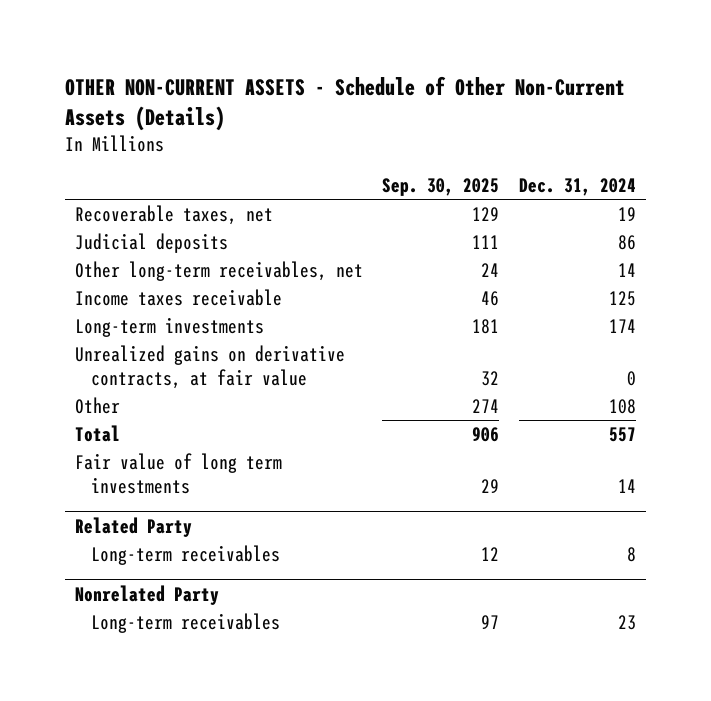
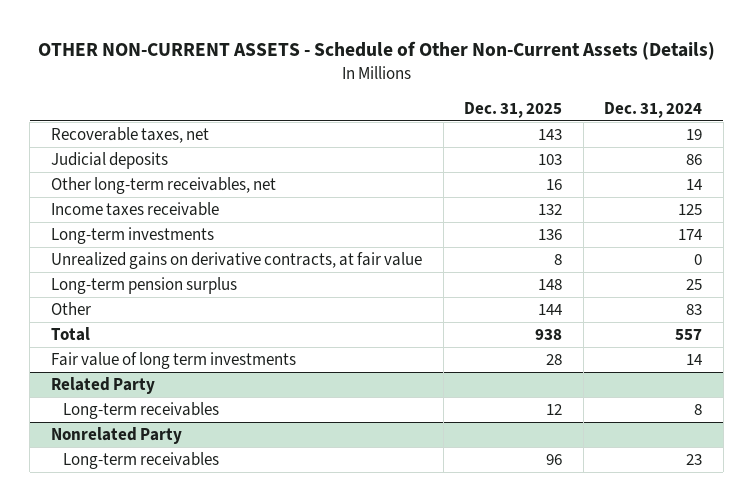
[382,177,500,196] Sep. 30, 2025 -> none
none -> [464,101,563,118] Dec. 31, 2025
none -> [51,277,238,295] Long-term pension surplus
[608,398,636,414] 108 -> [686,304,703,316] 83

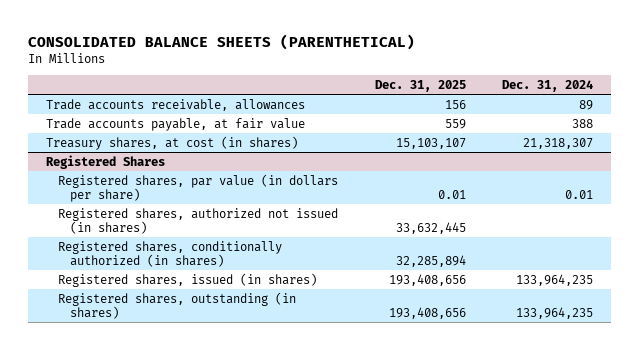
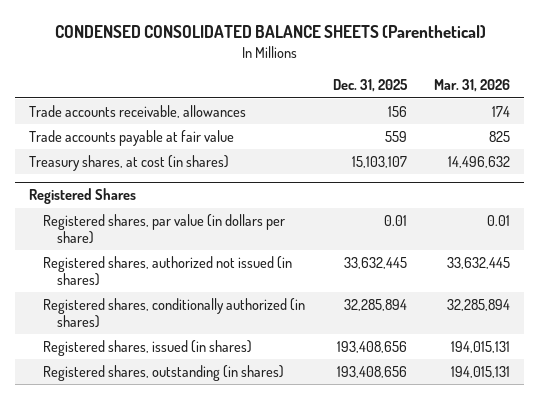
[27,33,415,50] CONSOLIDATED BALANCE SHEETS (PARENTHETICAL) -> [54,24,486,38] CONDENSED CONSOLIDATED BALANCE SHEETS (Parenthetical)
[502,80,594,93] Dec. 31, 2024 -> none
none -> [434,79,511,93] Mar. 31, 2026
[46,117,306,131] Trade accounts payable, at fair value -> [29,130,235,147] Trade accounts payable at fair value

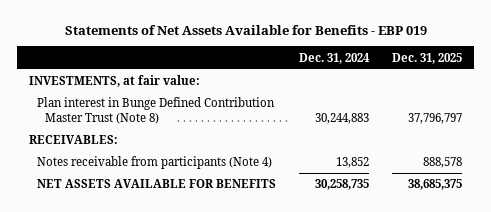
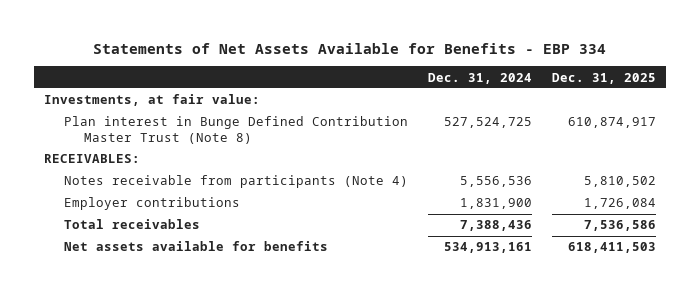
[64,25,427,36] Statements of Net Assets Available for Benefits - EBP 019 -> [92,42,606,54] Statements of Net Assets Available for Benefits - EBP 334
[28,75,200,88] INVESTMENTS, at fair value: -> [43,94,260,107] Investments, at fair value:
[315,112,370,124] 30,244,883 -> [443,117,532,129] 527,524,725
[408,112,463,124] 37,796,797 -> [567,117,656,129] 610,874,917
[336,157,370,169] 13,852 -> [459,176,532,188] 5,556,536
[423,157,463,169] 888,578 -> [583,176,656,188] 5,810,502
none -> [63,197,240,211] Employer contributions
none -> [63,219,200,230] Total receivables
[36,179,276,189] NET ASSETS AVAILABLE FOR BENEFITS -> [63,241,328,252] Net assets available for benefits
[315,179,370,191] 30,258,735 -> [443,242,532,254] 534,913,161
[408,179,463,191] 38,685,375 -> [567,242,656,254] 618,411,503

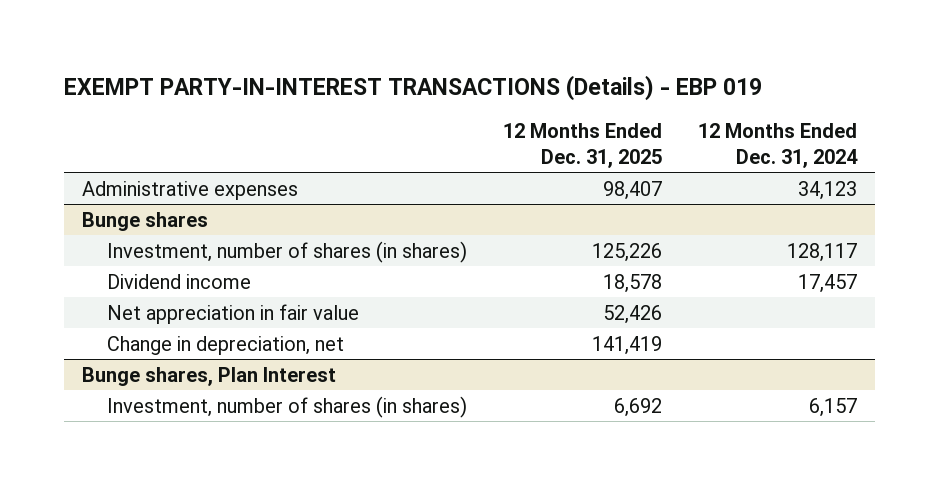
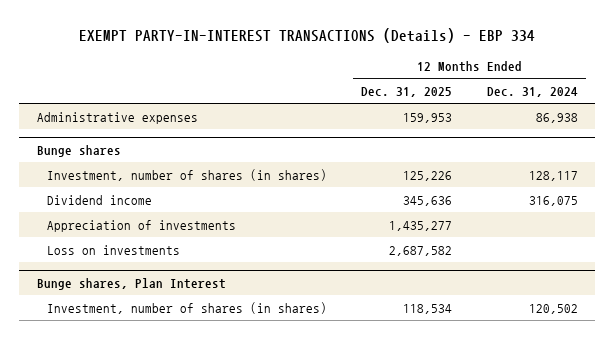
[63,74,762,101] EXEMPT PARTY-IN-INTEREST TRANSACTIONS (Details) - EBP 019 -> [79,27,536,43] EXEMPT PARTY-IN-INTEREST TRANSACTIONS (Details) - EBP 334
[603,180,663,200] 98,407 -> [403,112,453,123] 159,953
[797,180,857,200] 34,123 -> [535,112,578,123] 86,938
[107,303,360,324] Net appreciation in fair value -> none
[107,335,345,355] Change in depreciation, net -> none
[603,273,663,293] 18,578 -> [403,195,453,206] 345,636
[797,273,857,293] 17,457 -> [528,195,578,206] 316,075
none -> [46,219,236,232] Appreciation of investments
none -> [46,244,180,255] Loss on investments
[614,397,663,417] 6,692 -> [403,303,453,314] 118,534
[808,397,857,417] 6,157 -> [528,303,578,314] 120,502

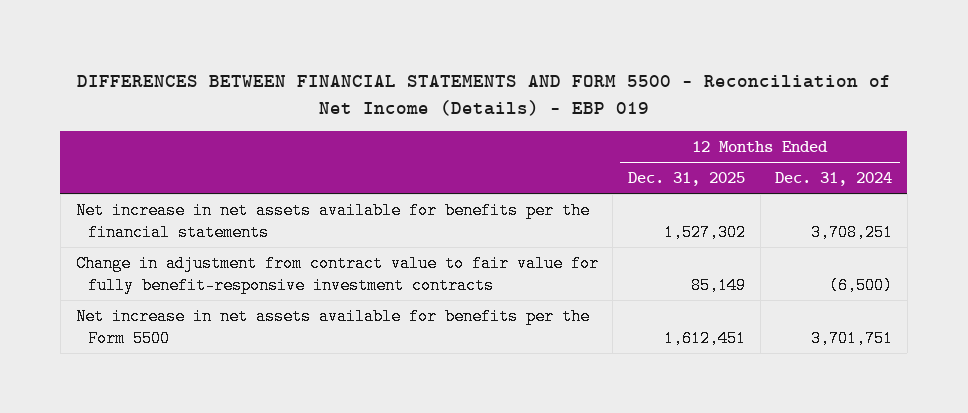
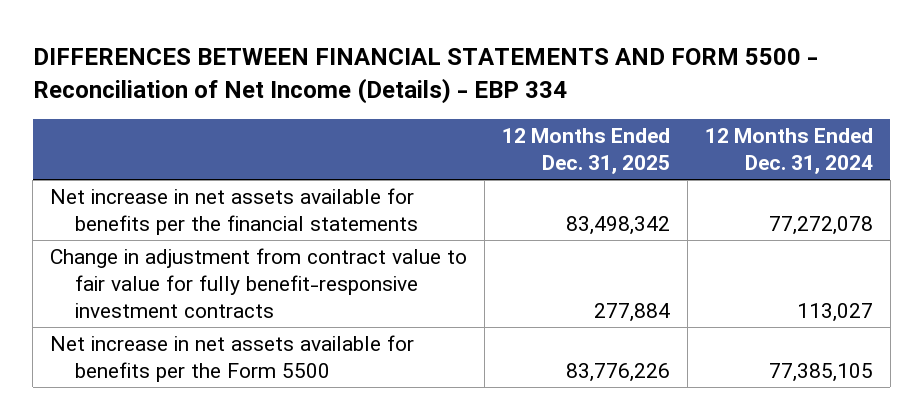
[76,75,891,117] DIFFERENCES BETWEEN FINANCIAL STATEMENTS AND FORM 5500 - Reconciliation of Net Income (Details) - EBP 019 -> [32,48,818,104] DIFFERENCES BETWEEN FINANCIAL STATEMENTS AND FORM 5500 - Reconciliation of Net Income (Details) - EBP 334
[663,223,746,241] 1,527,302 -> [566,215,671,235] 83,498,342
[811,223,894,241] 3,708,251 -> [768,215,873,235] 77,272,078
[690,276,746,294] 85,149 -> [594,302,671,322] 277,884
[829,276,894,294] (6,500) -> [796,302,873,322] 113,027
[663,329,746,347] 1,612,451 -> [566,362,671,382] 83,776,226
[811,329,894,347] 3,701,751 -> [768,362,873,382] 77,385,105

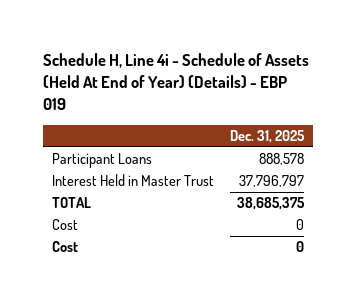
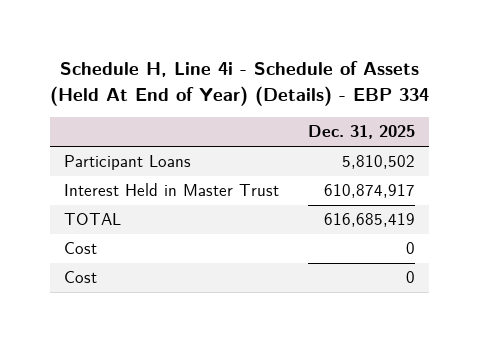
[43,52,310,111] Schedule H, Line 4i - Schedule of Assets (Held At End of Year) (Details) - EBP 019 -> [49,61,429,106] Schedule H, Line 4i - Schedule of Assets (Held At End of Year) (Details) - EBP 334
[259,153,305,166] 888,578 -> [341,155,415,170] 5,810,502
[239,175,305,188] 37,796,797 -> [323,184,415,199] 610,874,917
[237,197,306,211] 38,685,375 -> [323,213,415,228] 616,685,419

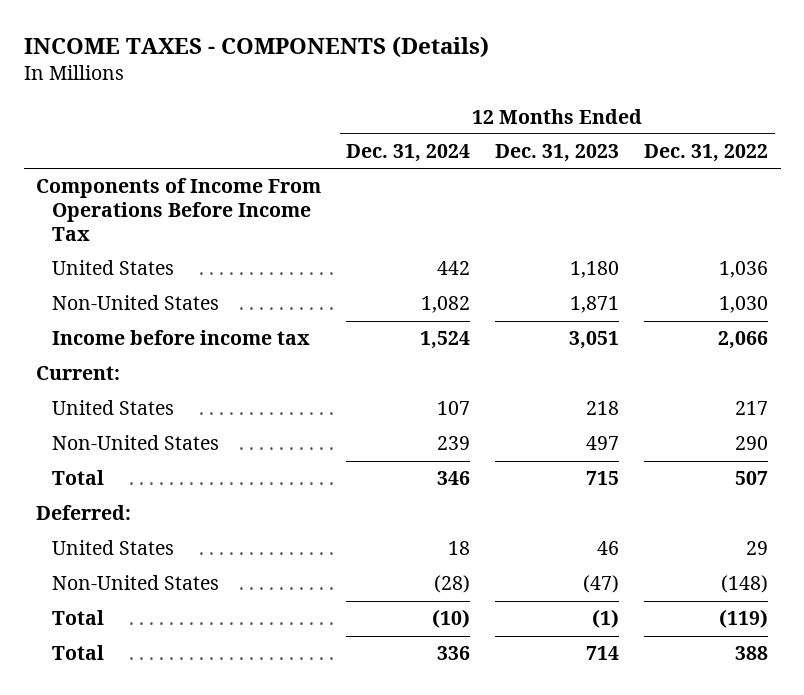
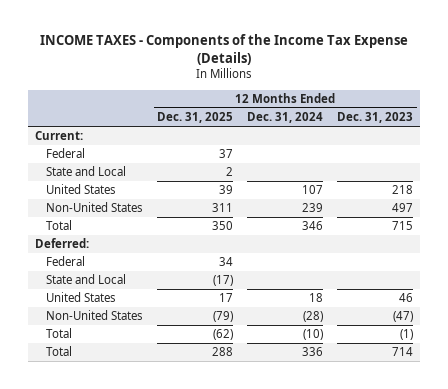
[23,35,489,58] INCOME TAXES - COMPONENTS (Details) -> [39,34,408,65] INCOME TAXES - Components of the Income Tax Expense (Details)
[644,144,769,163] Dec. 31, 2022 -> none
none -> [157,112,234,124] Dec. 31, 2025
[36,178,322,241] Components of Income From Operations Before Income Tax -> none
[52,260,175,276] United States -> none
[52,295,220,311] Non-United States -> none
[52,330,311,346] Income before income tax -> none
none -> [46,148,86,159] Federal
none -> [46,166,127,177] State and Local
none -> [46,256,86,267] Federal
none -> [46,274,127,285] State and Local

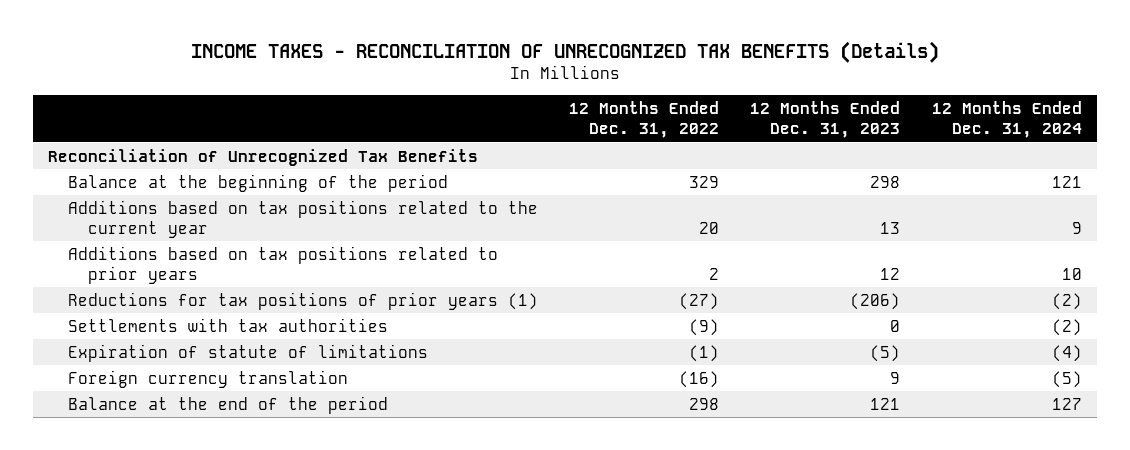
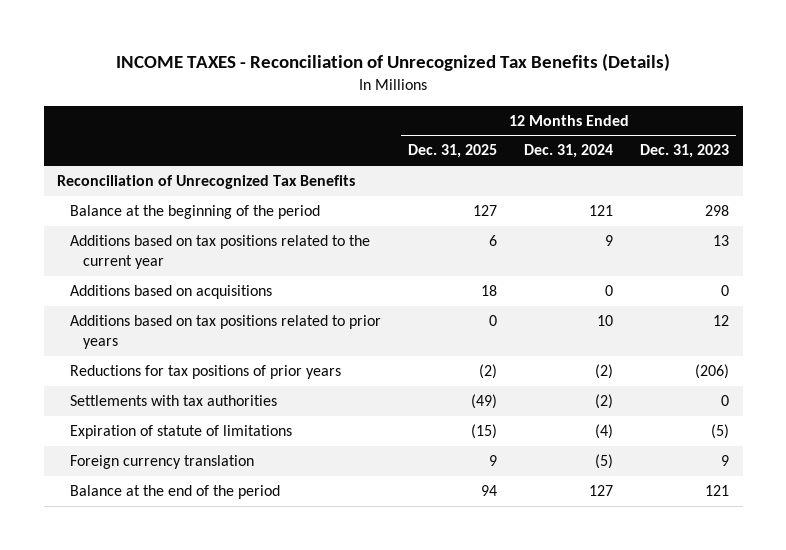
[190,40,939,63] INCOME TAXES - RECONCILIATION OF UNRECOGNIZED TAX BENEFITS (Details) -> [116,53,671,72] INCOME TAXES - Reconciliation of Unrecognized Tax Benefits (Details)
[569,101,720,139] 12 Months Ended Dec. 31, 2022 -> none
none -> [408,144,498,159] Dec. 31, 2025
none -> [69,285,272,300] Additions based on acquisitions
[67,291,538,310] Reductions for tax positions of prior years (1) -> [69,365,341,380] Reductions for tax positions of prior years

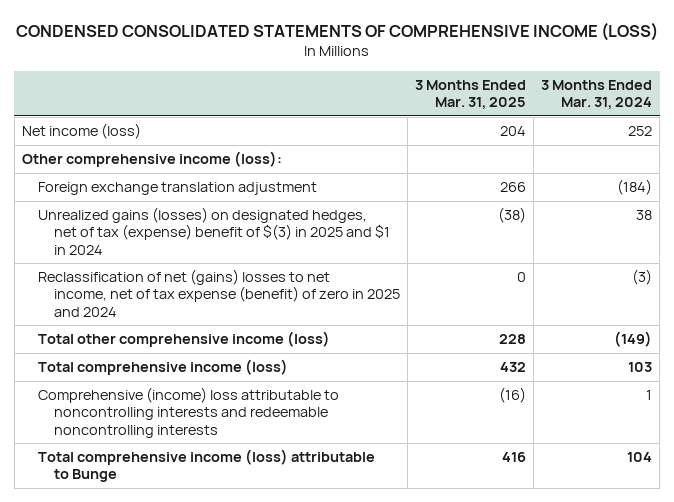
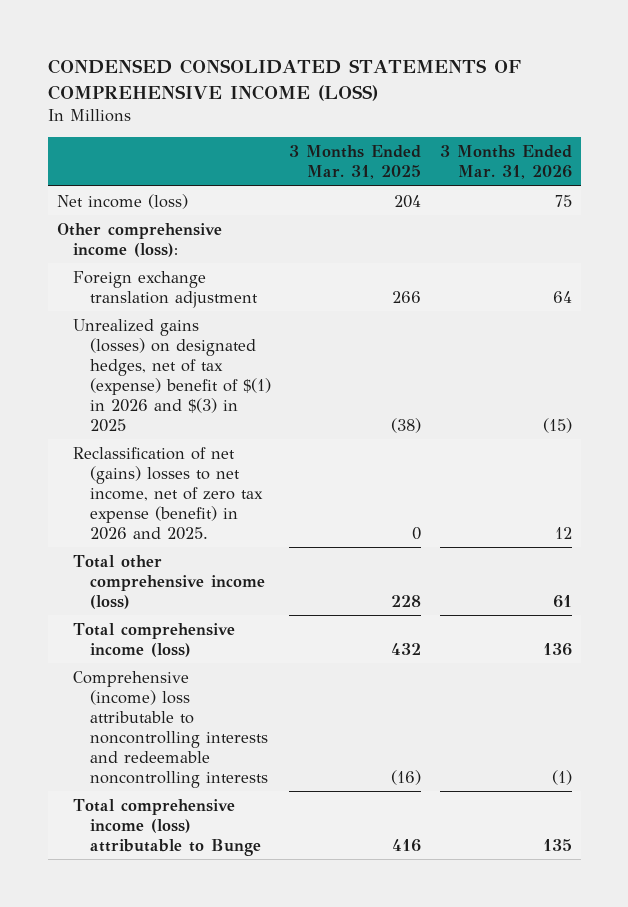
[541,79,653,110] 3 Months Ended Mar. 31, 2024 -> none
none -> [439,145,572,180] 3 Months Ended Mar. 31, 2026
[38,207,391,255] Unrealized gains (losses) on designated hedges, net of tax (expense) benefit of $(3) in 2025 and $1 in 2024 -> [73,318,271,432] Unrealized gains (losses) on designated hedges, net of tax (expense) benefit of $(1) in 2026 and $(3) in 2025
[38,269,401,317] Reclassification of net (gains) losses to net income, net of tax expense (benefit) of zero in 2025 and 2024 -> [73,446,263,540] Reclassification of net (gains) losses to net income, net of zero tax expense (benefit) in 2026 and 2025.

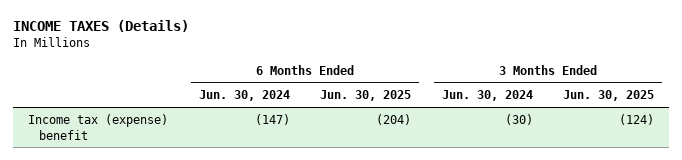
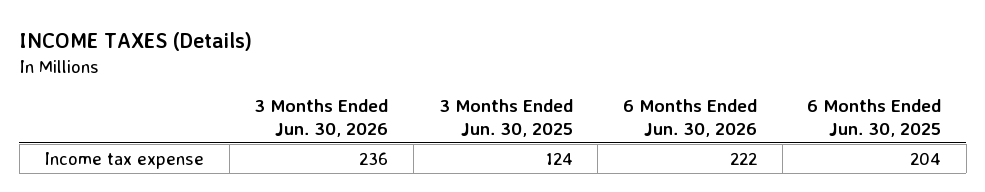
[198,90,290,102] Jun. 30, 2024 -> none
[441,90,533,102] Jun. 30, 2024 -> none
none -> [254,98,389,137] 3 Months Ended Jun. 30, 2026
none -> [623,98,758,137] 6 Months Ended Jun. 30, 2026
[28,114,169,140] Income tax (expense) benefit -> [44,151,205,169] Income tax expense
[376,114,412,126] (204) -> [910,151,942,165] 204
[619,114,655,126] (124) -> [544,151,573,165] 124

